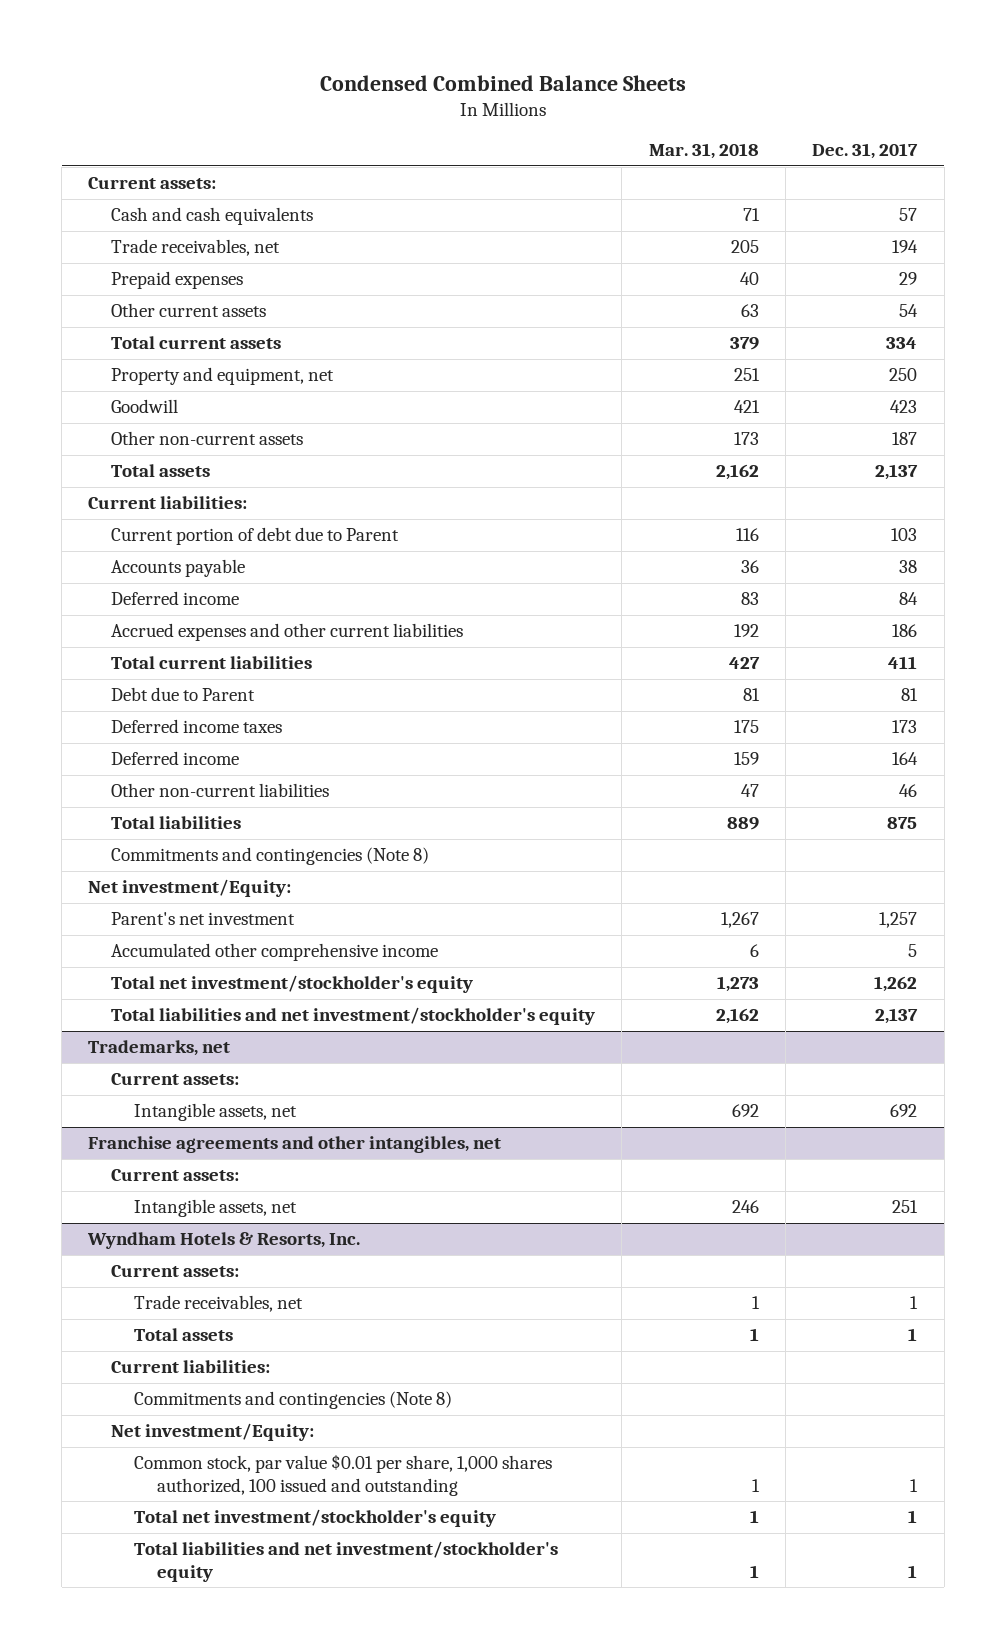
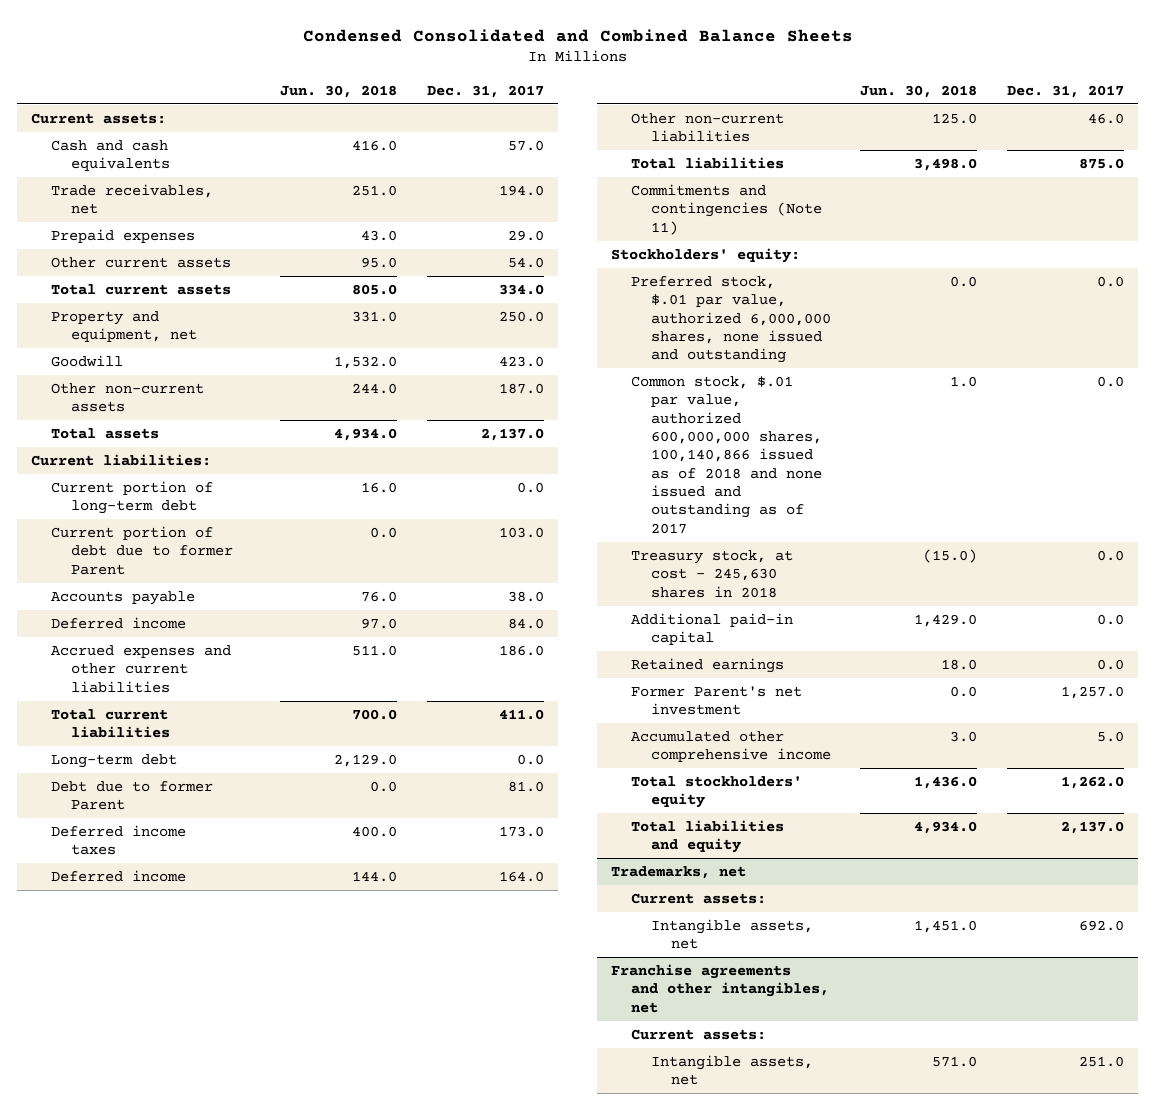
[319,74,686,91] Condensed Combined Balance Sheets -> [302,28,853,42] Condensed Consolidated and Combined Balance Sheets
[648,143,759,160] Mar. 31, 2018 -> none
none -> [280,84,398,98] Jun. 30, 2018
[899,208,918,222] 57 -> [507,139,544,151] 57.0
[892,240,919,254] 194 -> [498,184,544,196] 194.0
[899,272,918,286] 29 -> [507,229,544,241] 29.0
[899,304,919,318] 54 -> [507,256,544,268] 54.0
[886,337,918,350] 334 -> [498,283,544,295] 334.0
[889,368,918,382] 250 -> [498,310,544,322] 250.0
[890,400,918,414] 423 -> [498,355,544,367] 423.0
[892,432,918,446] 187 -> [498,382,544,394] 187.0
[875,464,919,481] 2,137 -> [480,427,544,441] 2,137.0
none -> [51,480,214,515] Current portion of long-term debt
[111,527,400,546] Current portion of debt due to Parent -> [51,525,234,575] Current portion of debt due to former Parent
[891,528,918,542] 103 -> [498,526,544,538] 103.0
[899,560,918,574] 38 -> [507,590,544,602] 38.0
[899,592,919,606] 84 -> [507,617,544,629] 84.0
[892,624,918,638] 186 -> [498,644,544,656] 186.0
[888,656,918,670] 411 -> [498,708,544,720] 411.0
none -> [51,753,178,768] Long-term debt
[111,687,256,702] Debt due to Parent -> [51,780,214,811] Debt due to former Parent
[901,688,919,702] 81 -> [507,780,544,792] 81.0
[892,720,918,734] 173 -> [498,825,544,837] 173.0
[892,752,919,766] 164 -> [498,870,544,882] 164.0
[899,784,918,798] 46 -> [1087,112,1124,124] 46.0
[887,817,918,830] 875 -> [1078,157,1124,169] 875.0
[111,847,430,866] Commitments and contingencies (Note 8) -> [631,183,823,235] Commitments and contingencies (Note 11)
[88,879,292,898] Net investment/Equity: -> [611,247,801,263] Stockholders' equity:
none -> [631,275,832,364] Preferred stock, $.01 par value, authorized 6,000,000 shares, none issued and outstanding
none -> [631,375,823,534] Common stock, $.01 par value, authorized 600,000,000 shares, 100,140,866 issued as of 2018 and none issued and outstanding as of 2017
none -> [631,549,794,598] Treasury stock, at cost - 245,630 shares in 2018
none -> [631,612,794,646] Additional paid-in capital
none -> [631,657,785,673] Retained earnings
[111,912,296,926] Parent's net investment -> [631,685,803,716] Former Parent's net investment
[879,912,918,929] 1,257 -> [1060,685,1124,699] 1,257.0
[908,944,918,958] 5 -> [1096,730,1124,742] 5.0
[111,975,474,994] Total net investment/stockholder's equity -> [631,775,803,809] Total stockholders' equity
[874,976,918,993] 1,262 -> [1060,775,1124,789] 1,262.0
[111,1007,596,1026] Total liabilities and net investment/stockholder's equity -> [631,819,785,854] Total liabilities and equity
[875,1008,919,1025] 2,137 -> [1060,820,1124,834] 2,137.0
[890,1104,918,1118] 692 -> [1078,919,1124,931] 692.0
[87,1232,361,1250] Wyndham Hotels & Resorts, Inc. -> none
[111,1265,240,1278] Current assets: -> none
[133,1295,303,1313] Trade receivables, net -> none
[133,1328,233,1342] Total assets -> none
[111,1360,271,1374] Current liabilities: -> none
[133,1391,452,1410] Commitments and contingencies (Note 8) -> none
[111,1423,315,1442] Net investment/Equity: -> none
[133,1454,552,1496] Common stock, par value $0.01 per share, 1,000 shares authorized, 100 issued and outstanding -> none
[133,1509,496,1528] Total net investment/stockholder's equity -> none
[133,1541,558,1582] Total liabilities and net investment/stockholder's equity -> none
[892,1200,919,1214] 251 -> [1078,1055,1124,1067] 251.0

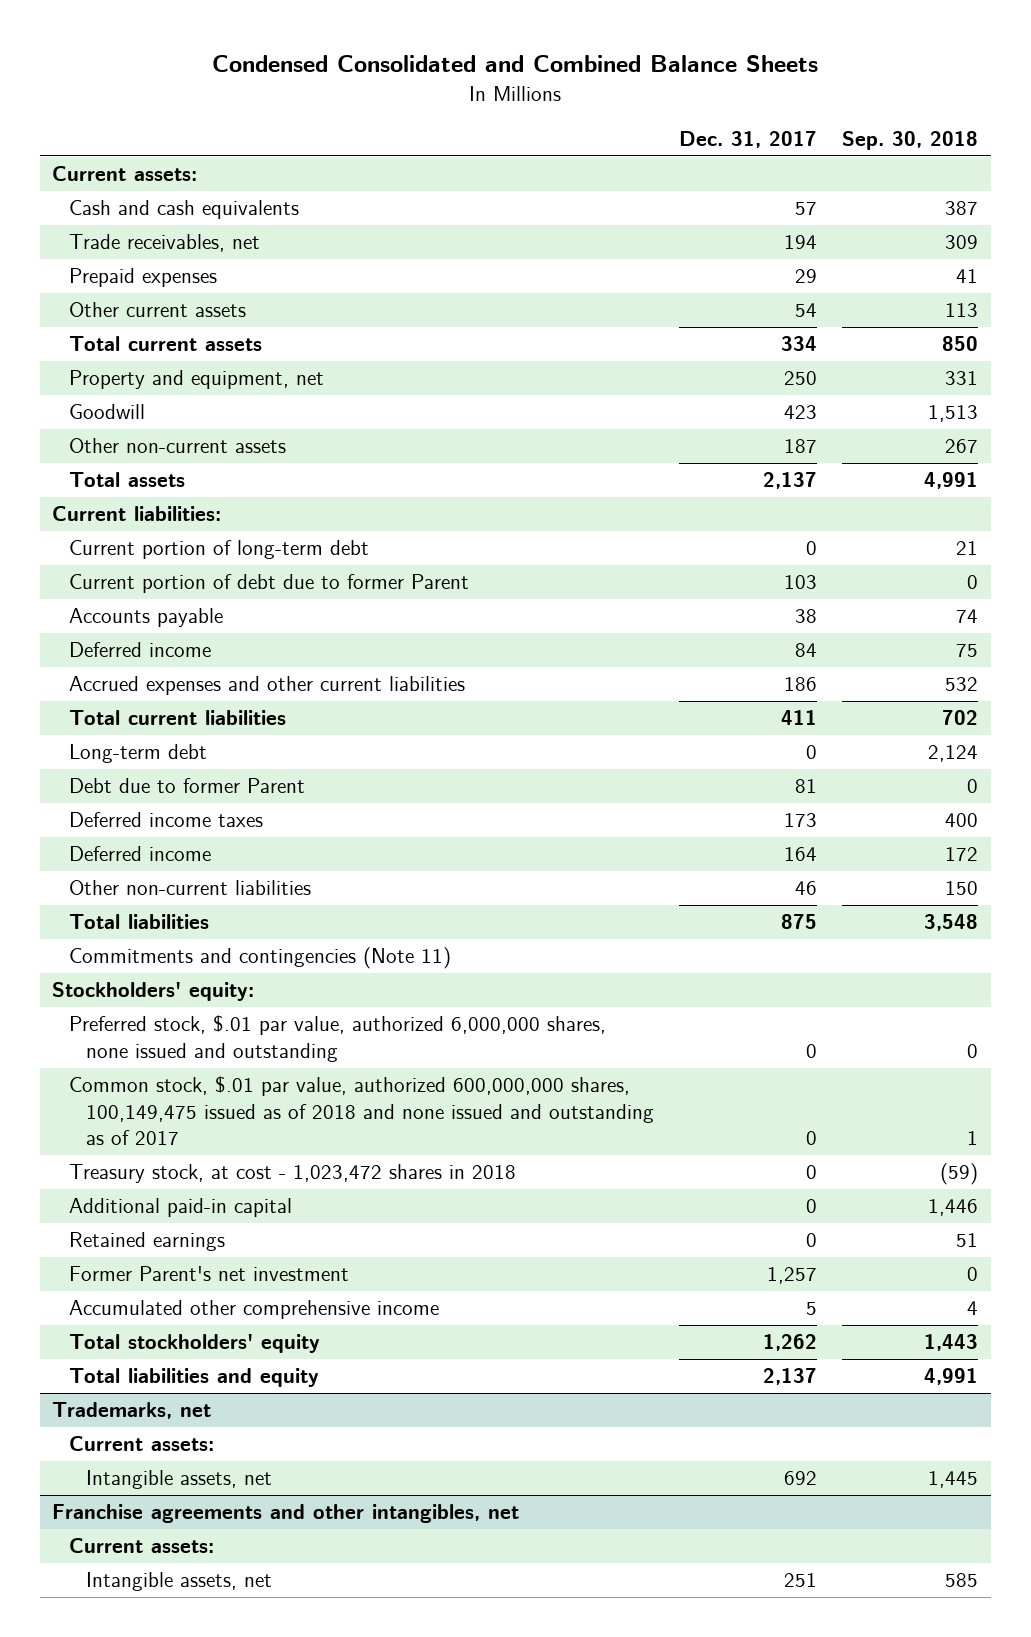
[280,84,398,98] Jun. 30, 2018 -> none
none -> [842,131,979,151] Sep. 30, 2018
[507,139,544,151] 57.0 -> [795,202,818,216] 57
[498,184,544,196] 194.0 -> [784,235,818,250] 194
[507,229,544,241] 29.0 -> [795,269,818,284] 29
[507,256,544,268] 54.0 -> [795,303,818,318] 54
[498,283,544,295] 334.0 -> [781,336,818,352] 334
[498,310,544,322] 250.0 -> [784,371,818,386] 250
[498,355,544,367] 423.0 -> [784,405,818,420] 423
[498,382,544,394] 187.0 -> [784,439,818,454] 187
[480,427,544,441] 2,137.0 -> [763,472,818,490] 2,137
[516,481,544,493] 0.0 -> [806,541,818,556] 0
[498,526,544,538] 103.0 -> [784,575,818,590] 103
[507,590,544,602] 38.0 -> [795,609,818,624] 38
[507,617,544,629] 84.0 -> [795,643,818,658] 84
[498,644,544,656] 186.0 -> [784,677,818,692] 186
[498,708,544,720] 411.0 -> [781,710,818,726] 411
[516,753,544,765] 0.0 -> [806,745,818,760] 0
[507,780,544,792] 81.0 -> [795,779,818,794] 81
[498,825,544,837] 173.0 -> [784,813,818,828] 173
[498,870,544,882] 164.0 -> [784,847,818,862] 164
[1087,112,1124,124] 46.0 -> [795,881,818,896] 46
[1078,157,1124,169] 875.0 -> [781,914,818,930] 875
[1096,275,1124,287] 0.0 -> [806,1043,818,1058] 0
[631,375,823,534] Common stock, $.01 par value, authorized 600,000,000 shares, 100,140,866 issued as of 2018 and none issued and outstanding as of 2017 -> [69,1076,655,1146] Common stock, $.01 par value, authorized 600,000,000 shares, 100,149,475 issued as of 2018 and none issued and outstanding as of 2017
[1096,375,1124,387] 0.0 -> [806,1131,818,1146] 0
[631,549,794,598] Treasury stock, at cost - 245,630 shares in 2018 -> [69,1164,517,1184] Treasury stock, at cost - 1,023,472 shares in 2018
[1096,549,1124,561] 0.0 -> [806,1165,818,1180] 0
[1096,613,1124,625] 0.0 -> [806,1199,818,1214] 0
[1096,658,1124,670] 0.0 -> [806,1233,818,1248] 0
[1060,685,1124,699] 1,257.0 -> [767,1267,818,1285] 1,257
[1096,730,1124,742] 5.0 -> [806,1302,818,1316] 5
[1060,775,1124,789] 1,262.0 -> [763,1334,818,1352] 1,262
[1060,820,1124,834] 2,137.0 -> [763,1368,818,1386] 2,137
[1078,919,1124,931] 692.0 -> [784,1471,818,1486] 692
[1078,1055,1124,1067] 251.0 -> [784,1573,818,1588] 251

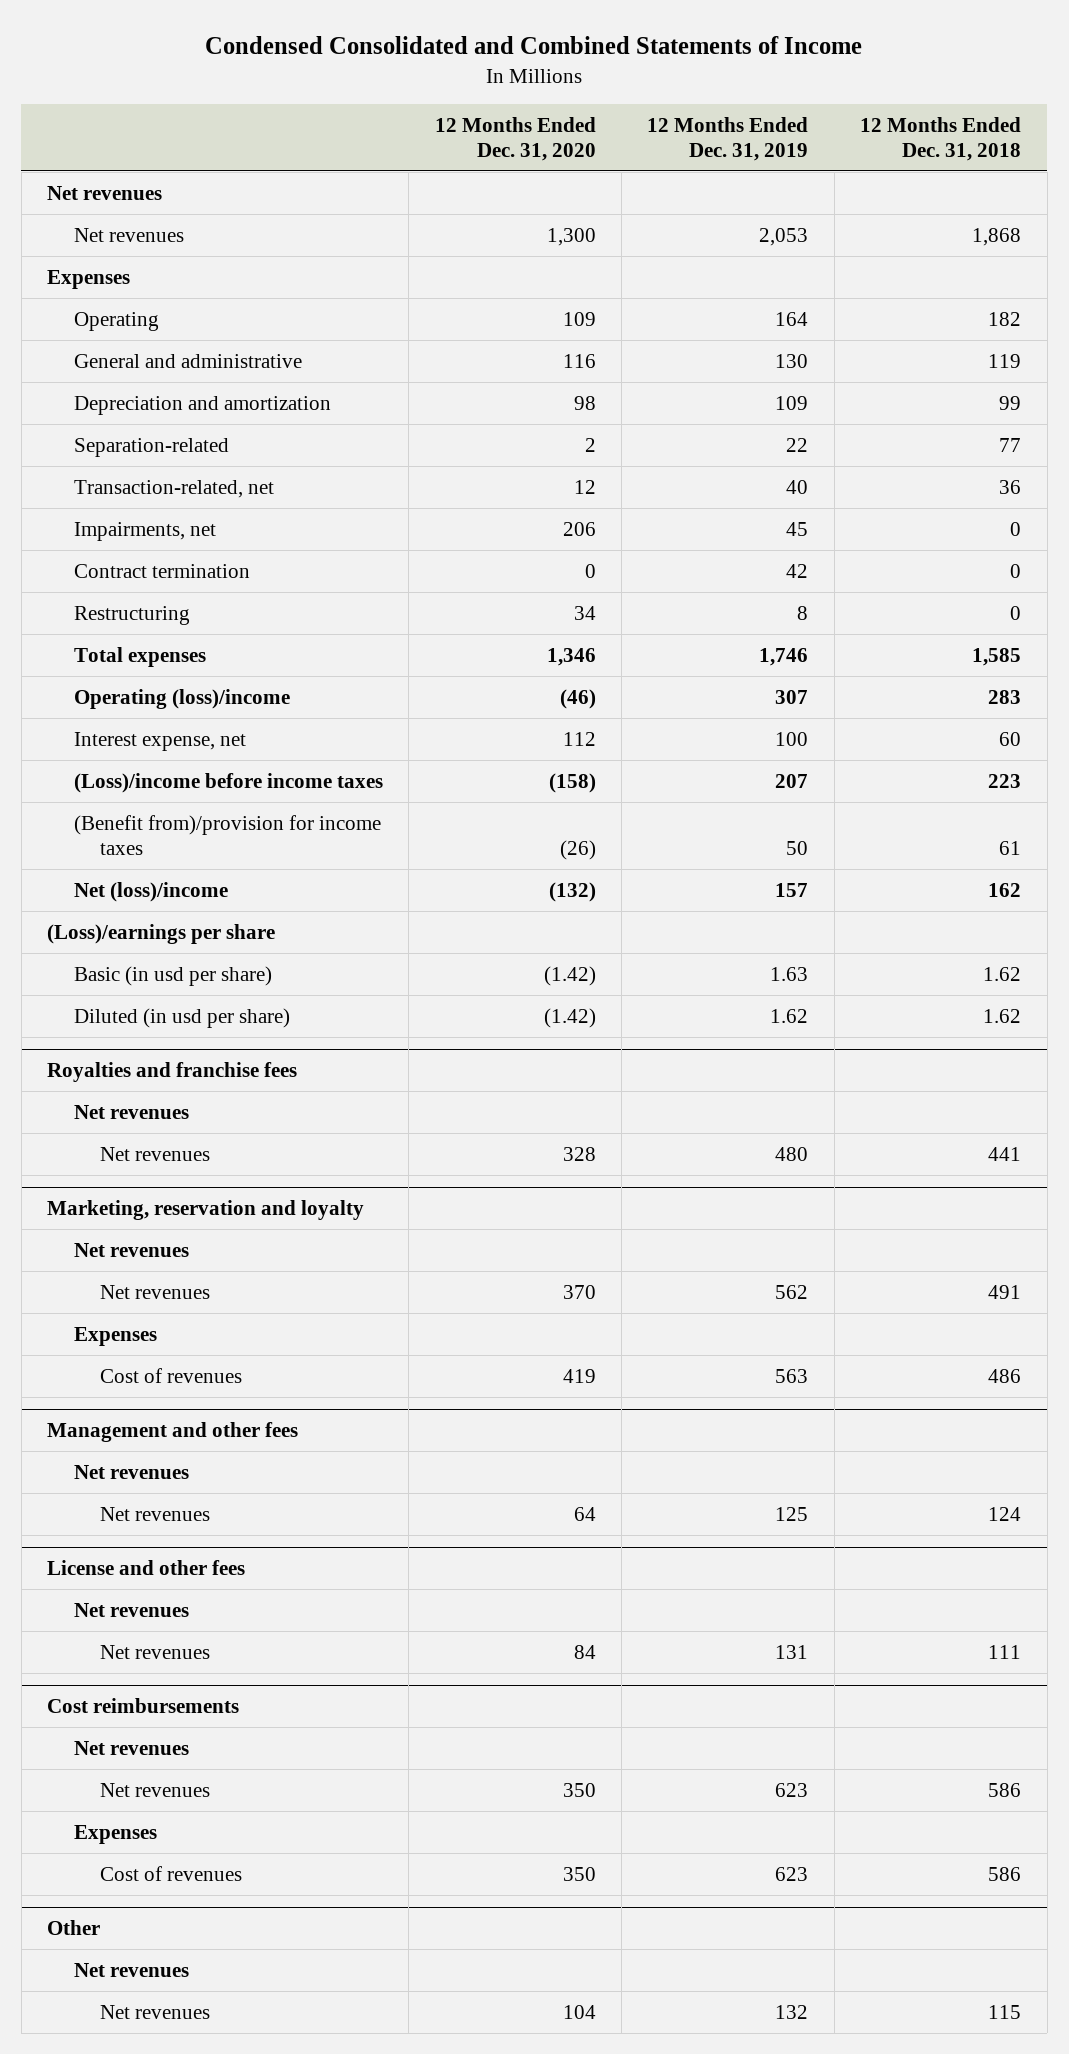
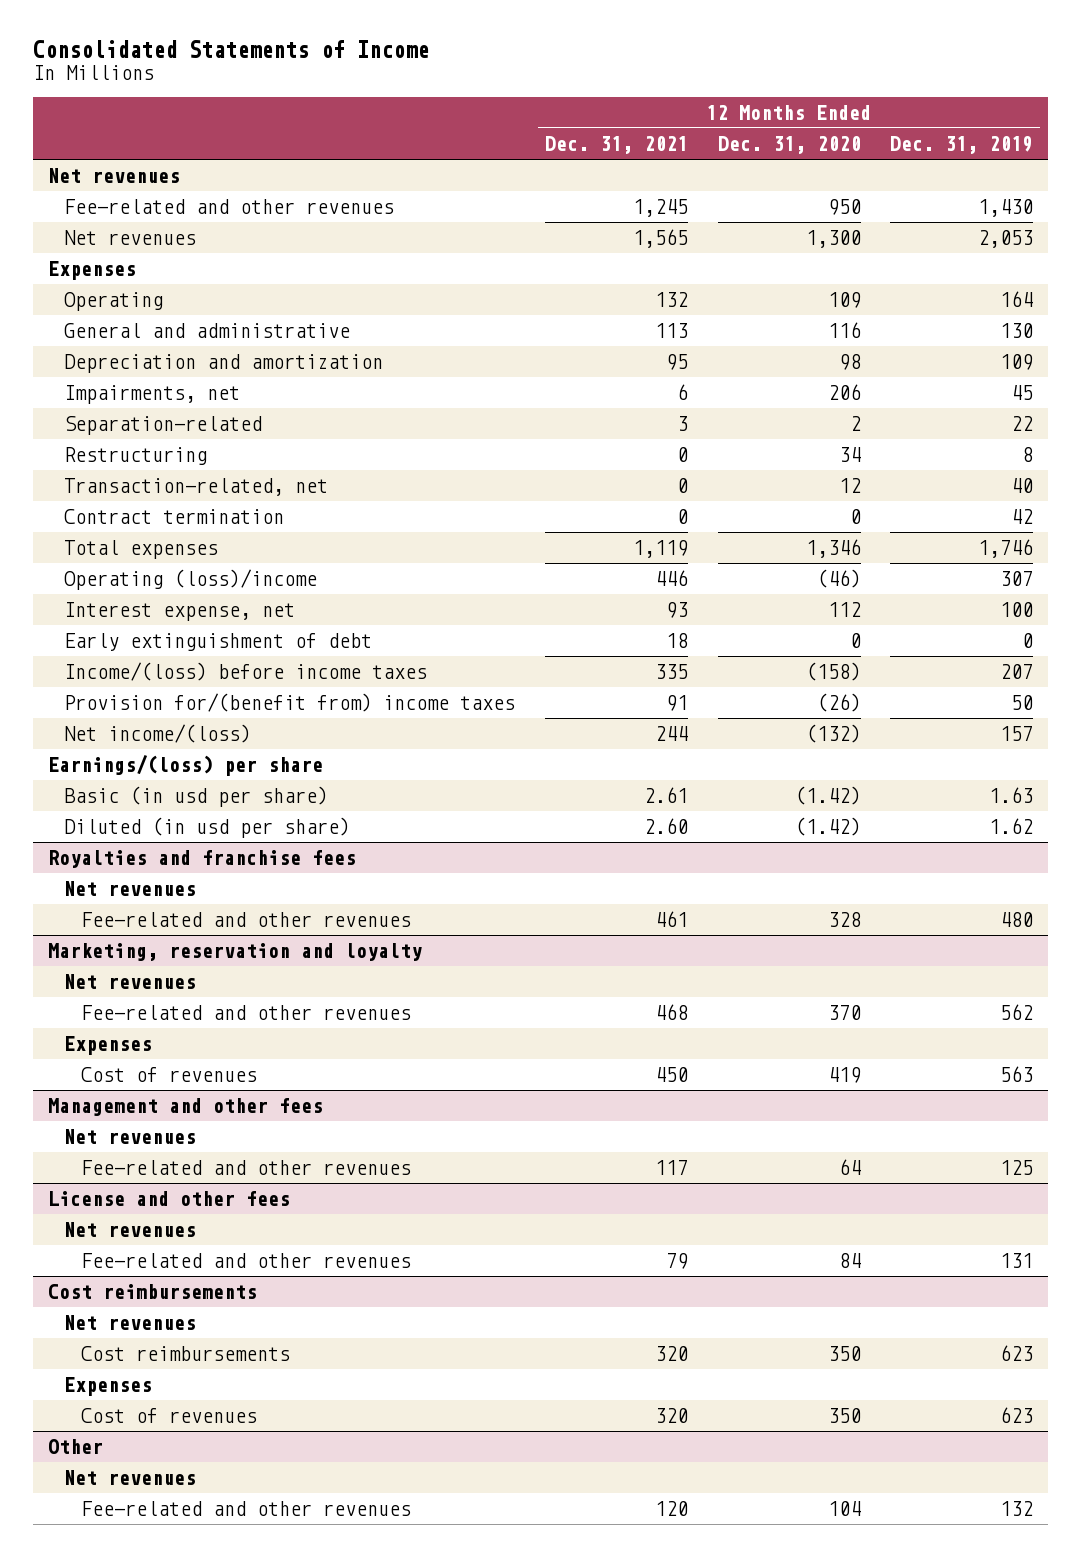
[205,36,863,55] Condensed Consolidated and Combined Statements of Income -> [33,40,430,59] Consolidated Statements of Income
[860,116,1022,161] 12 Months Ended Dec. 31, 2018 -> none
none -> [544,136,688,155] Dec. 31, 2021
none -> [64,199,395,215] Fee-related and other revenues
[73,521,216,541] Impairments, net -> [64,385,241,405] Impairments, net
[73,605,190,625] Restructuring -> [64,447,208,466] Restructuring
none -> [64,633,373,652] Early extinguishment of debt
[73,772,383,793] (Loss)/income before income taxes -> [64,662,428,682] Income/(loss) before income taxes
[73,814,381,855] (Benefit from)/provision for income taxes -> [64,693,516,713] Provision for/(benefit from) income taxes
[73,881,228,902] Net (loss)/income -> [64,724,252,744] Net income/(loss)
[47,923,276,944] (Loss)/earnings per share -> [48,755,324,777] Earnings/(loss) per share
[100,1146,211,1161] Net revenues -> [80,912,411,928] Fee-related and other revenues
[100,1284,211,1299] Net revenues -> [80,1005,411,1021] Fee-related and other revenues
[100,1506,211,1521] Net revenues -> [80,1160,411,1176] Fee-related and other revenues
[100,1644,211,1659] Net revenues -> [80,1253,411,1269] Fee-related and other revenues
[100,1782,211,1797] Net revenues -> [80,1346,290,1362] Cost reimbursements
[100,2004,211,2019] Net revenues -> [80,1501,411,1517] Fee-related and other revenues

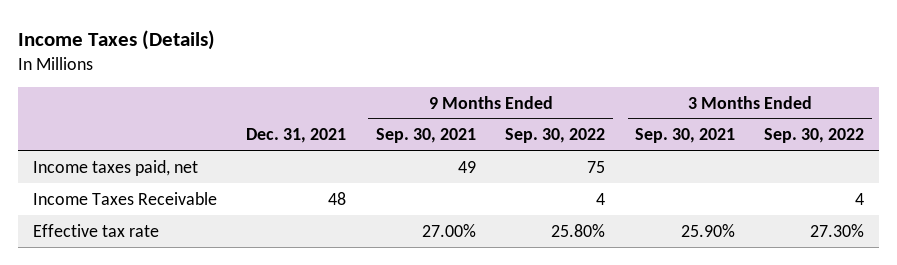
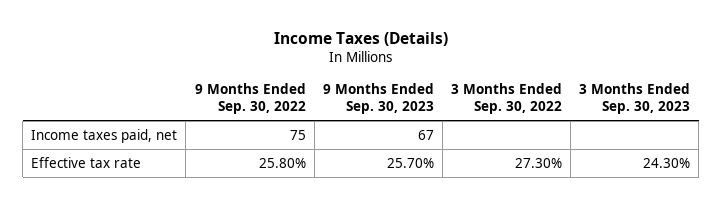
[246,128,347,144] Dec. 31, 2021 -> none
[375,128,476,144] Sep. 30, 2021 -> none
[634,128,735,144] Sep. 30, 2021 -> none
none -> [322,83,434,115] 9 Months Ended Sep. 30, 2023
none -> [579,83,691,115] 3 Months Ended Sep. 30, 2023
[32,191,217,205] Income Taxes Receivable -> none

